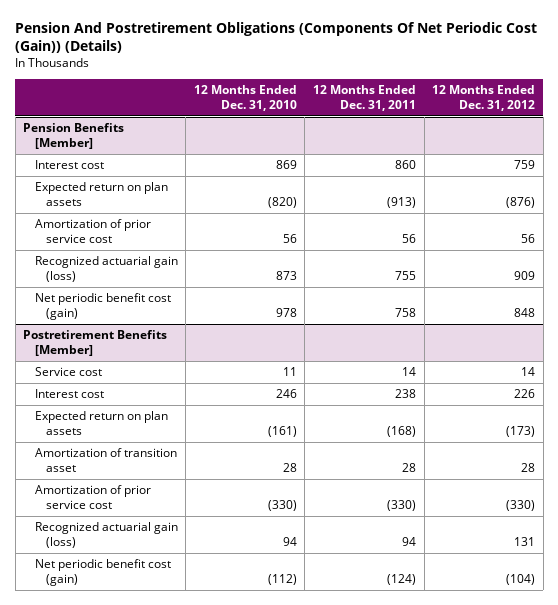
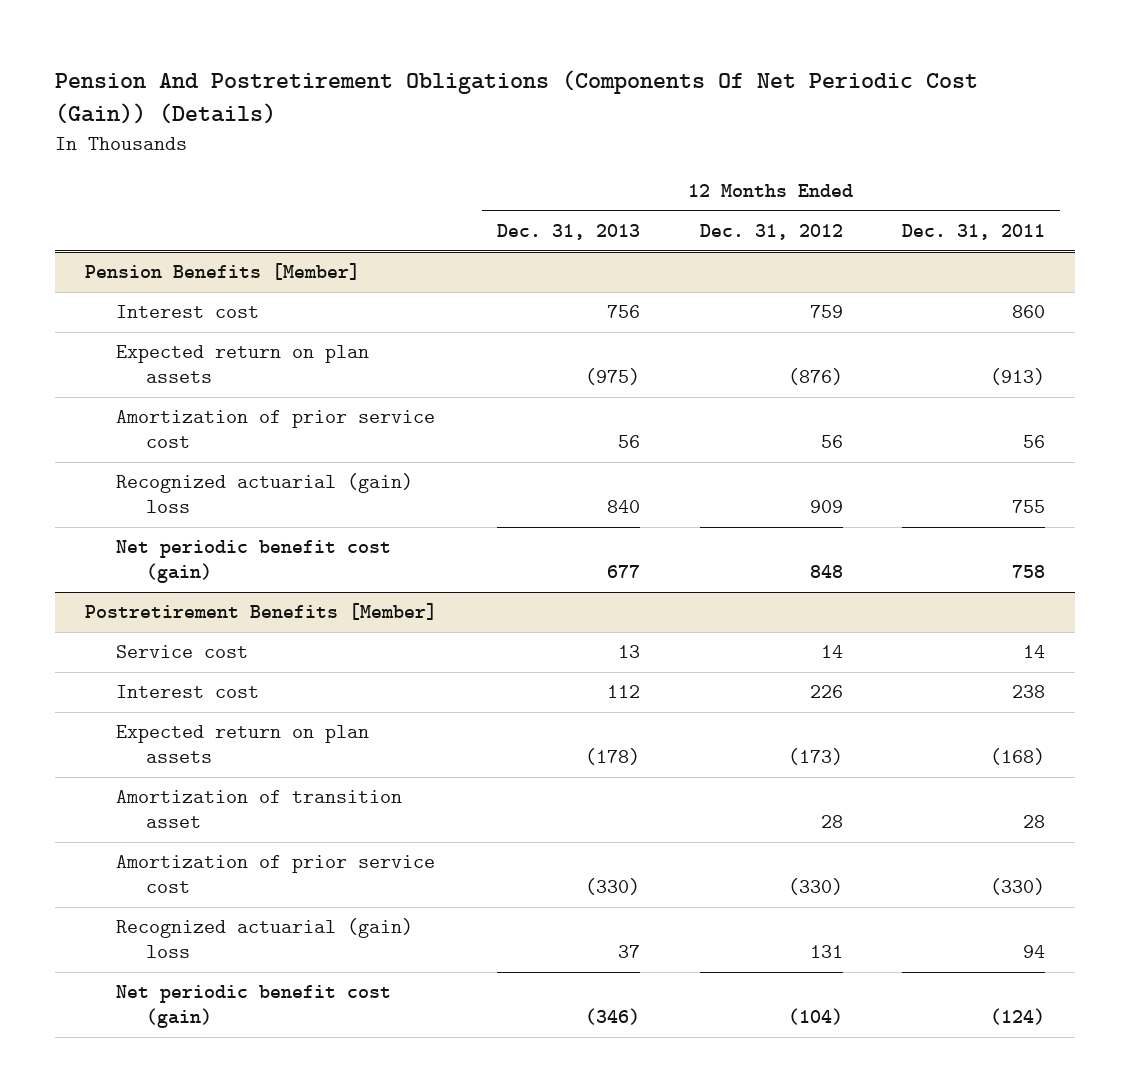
[193,85,297,111] 12 Months Ended Dec. 31, 2010 -> none
none -> [497,224,641,241] Dec. 31, 2013
[34,256,178,283] Recognized actuarial gain (loss) -> [115,473,413,514] Recognized actuarial (gain) loss
[34,522,178,549] Recognized actuarial gain (loss) -> [115,918,413,959] Recognized actuarial (gain) loss

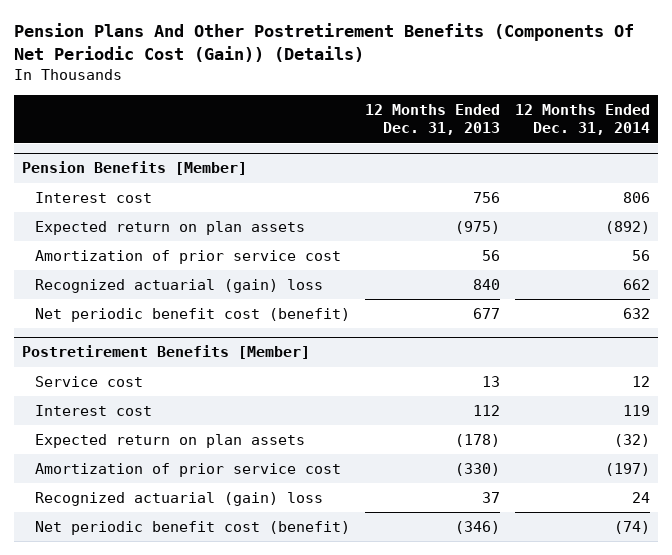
[55,70,979,125] Pension And Postretirement Obligations (Components Of Net Periodic Cost (Gain)) (Details) -> [14,23,635,63] Pension Plans And Other Postretirement Benefits (Components Of Net Periodic Cost (Gain)) (Details)
[699,224,843,241] Dec. 31, 2012 -> none
[902,224,1046,241] Dec. 31, 2011 -> none
none -> [515,103,651,136] 12 Months Ended Dec. 31, 2014
[115,540,391,584] Net periodic benefit cost (gain) -> [34,308,350,323] Net periodic benefit cost (benefit)
[115,790,402,829] Amortization of transition asset -> none
[115,985,391,1029] Net periodic benefit cost (gain) -> [34,521,350,536] Net periodic benefit cost (benefit)

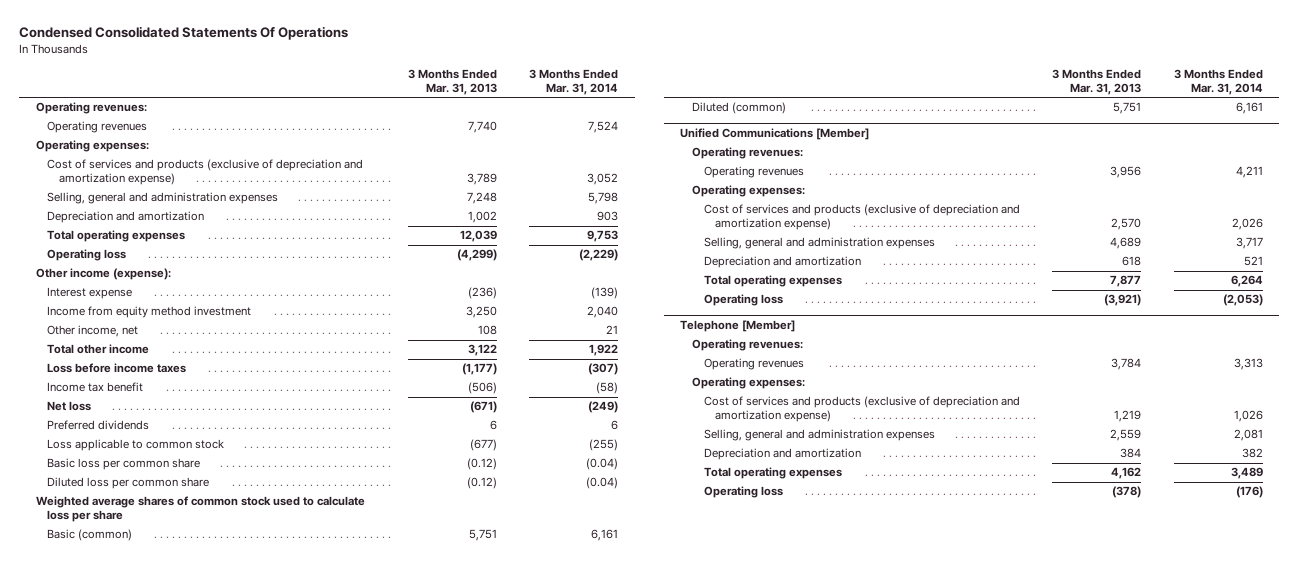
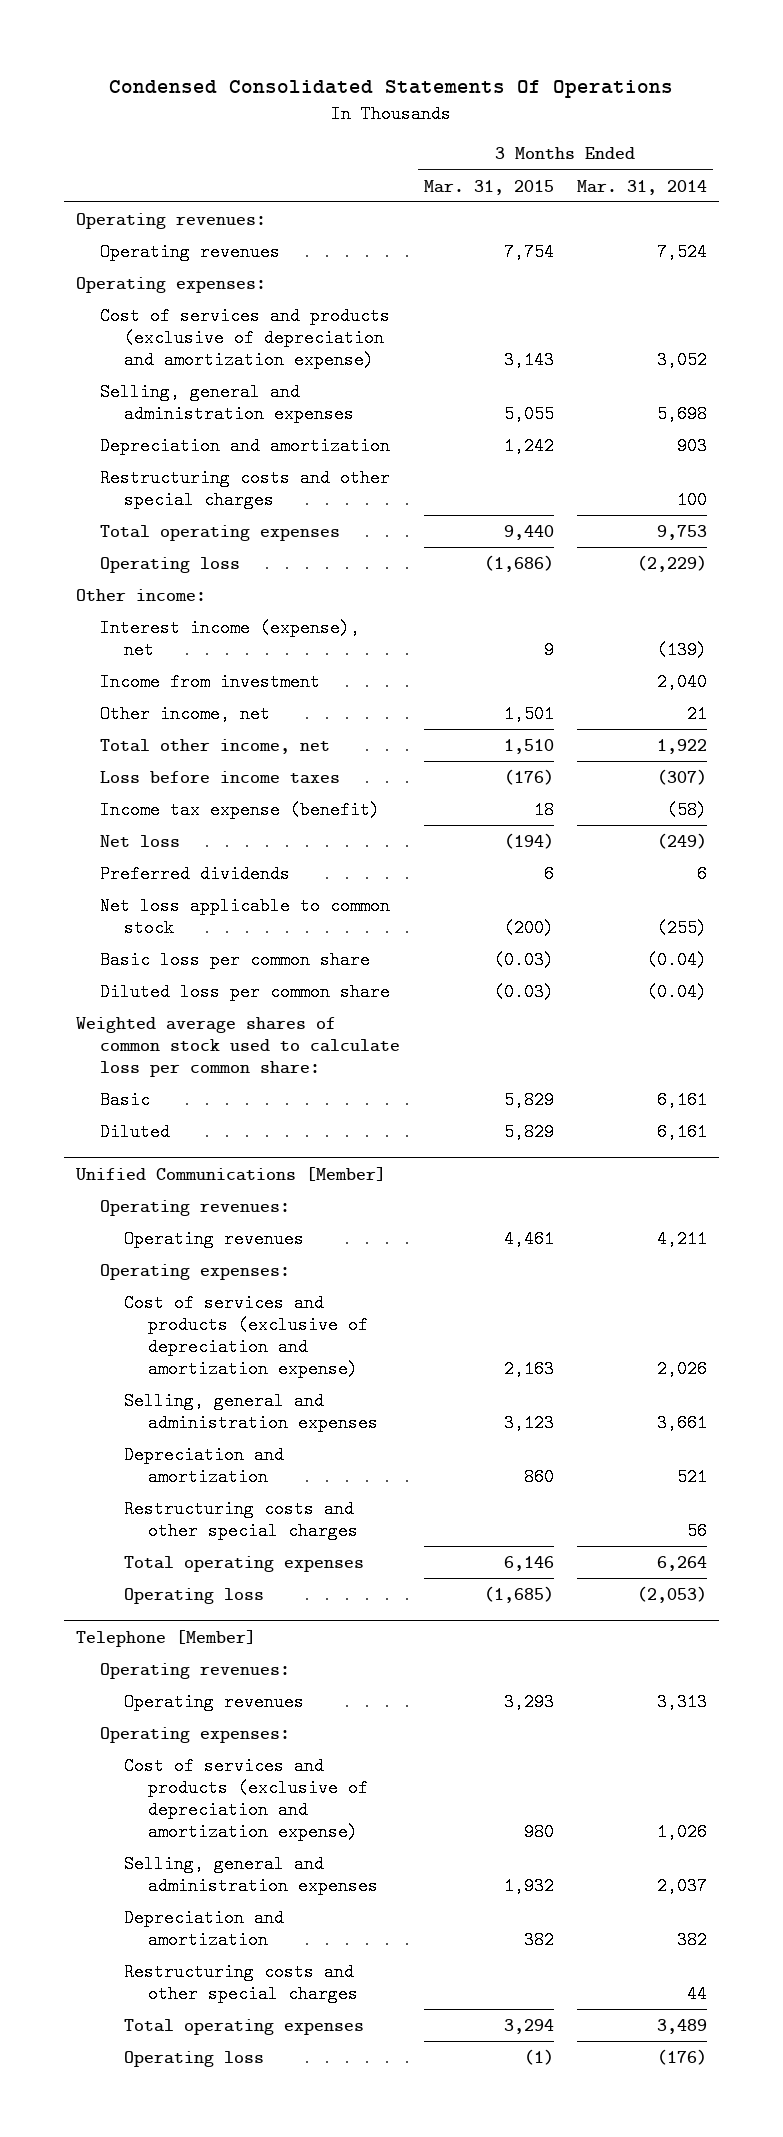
[407,69,497,96] 3 Months Ended Mar. 31, 2013 -> none
none -> [423,179,554,195] Mar. 31, 2015
[588,192,619,205] 5,798 -> [657,404,708,423] 5,698
none -> [99,468,390,509] Restructuring costs and other special charges
[35,268,171,281] Other income (expense): -> [75,588,206,601] Other income:
[47,287,133,300] Interest expense -> [99,618,360,659] Interest income (expense), net
[47,306,252,319] Income from equity method investment -> [99,672,320,691] Income from investment
[47,344,150,355] Total other income -> [99,738,330,754] Total other income, net
[47,382,144,393] Income tax benefit -> [99,800,380,819] Income tax expense (benefit)
[47,439,225,452] Loss applicable to common stock -> [99,896,390,937] Net loss applicable to common stock
[35,496,365,523] Weighted average shares of common stock used to calculate loss per share -> [75,1016,400,1077] Weighted average shares of common stock used to calculate loss per common share:
[47,529,133,542] Basic (common) -> [99,1090,150,1109] Basic
[691,102,786,115] Diluted (common) -> [99,1122,170,1141] Diluted
[1236,237,1264,250] 3,717 -> [657,1413,708,1432] 3,661
none -> [124,1499,359,1540] Restructuring costs and other special charges
[1234,429,1264,442] 2,081 -> [657,1876,708,1895] 2,037
none -> [124,1962,359,2003] Restructuring costs and other special charges

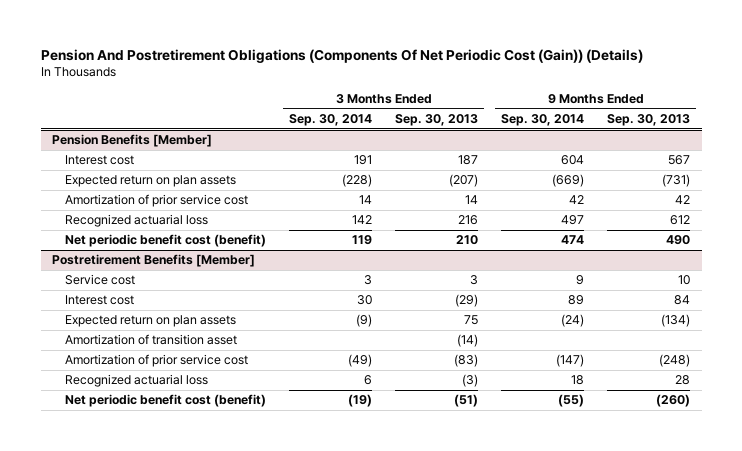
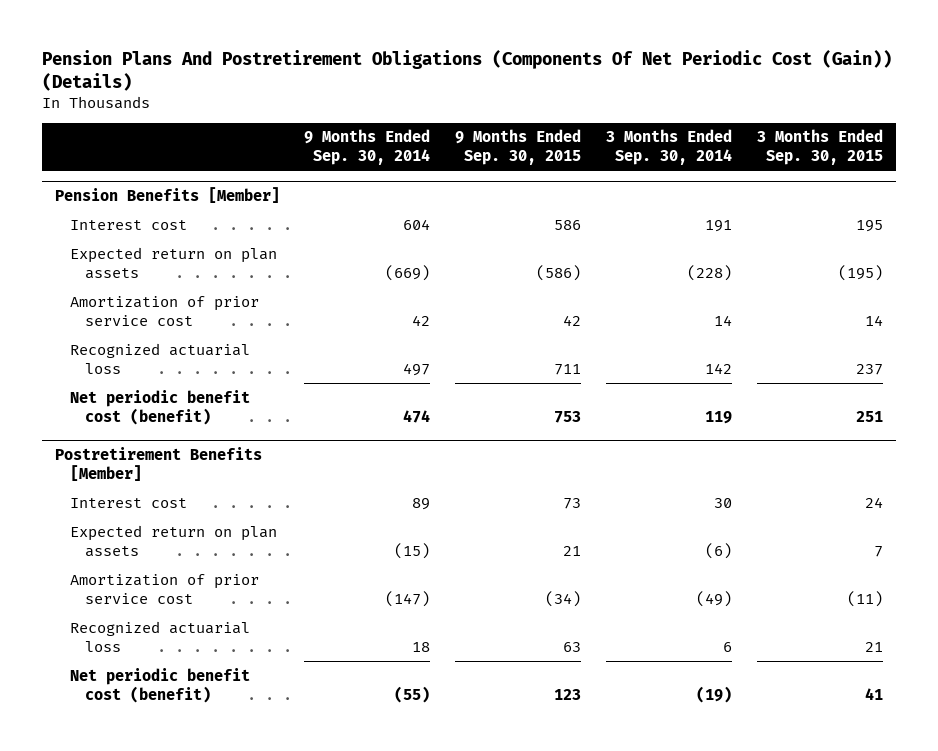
[40,48,643,63] Pension And Postretirement Obligations (Components Of Net Periodic Cost (Gain)) (Details) -> [42,50,893,92] Pension Plans And Postretirement Obligations (Components Of Net Periodic Cost (Gain)) (Details)
[395,113,479,126] Sep. 30, 2013 -> none
[607,113,691,126] Sep. 30, 2013 -> none
none -> [455,129,582,166] 9 Months Ended Sep. 30, 2015
none -> [757,129,884,166] 3 Months Ended Sep. 30, 2015
[64,274,135,286] Service cost -> none
[64,334,237,346] Amortization of transition asset -> none
[356,314,373,328] (9) -> [705,542,733,559] (6)
[561,314,585,328] (24) -> [394,542,431,559] (15)

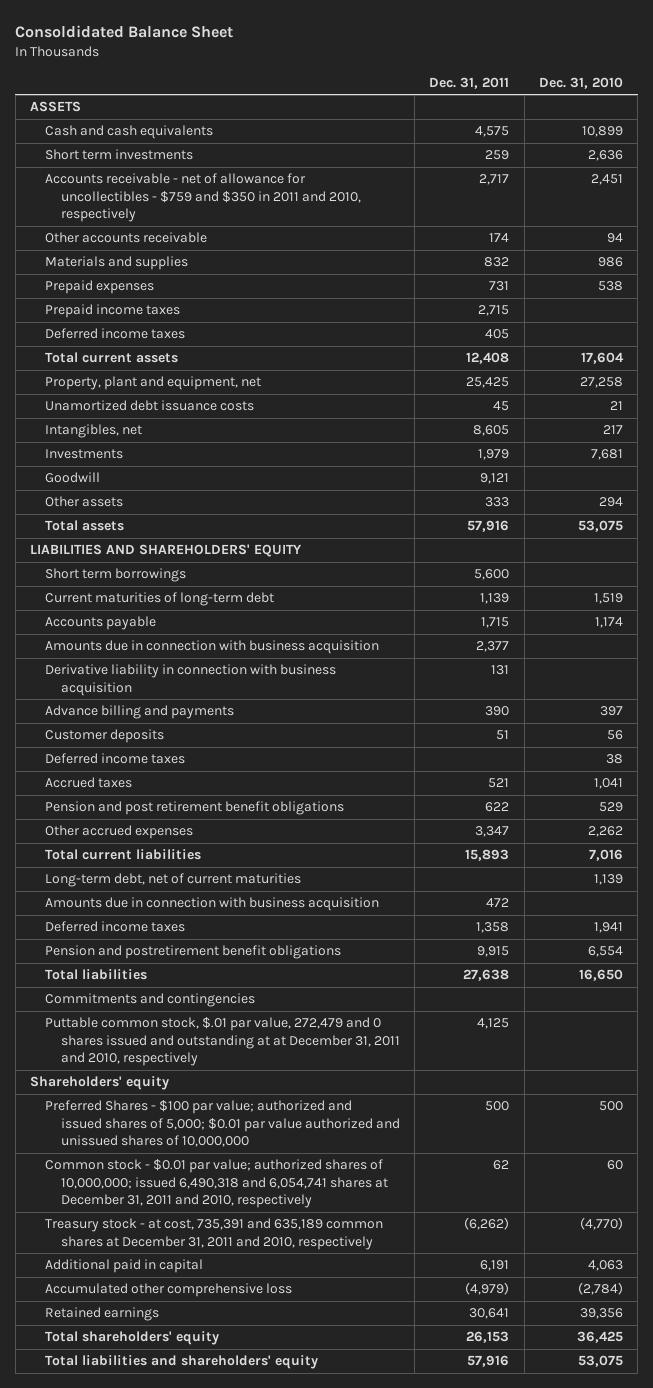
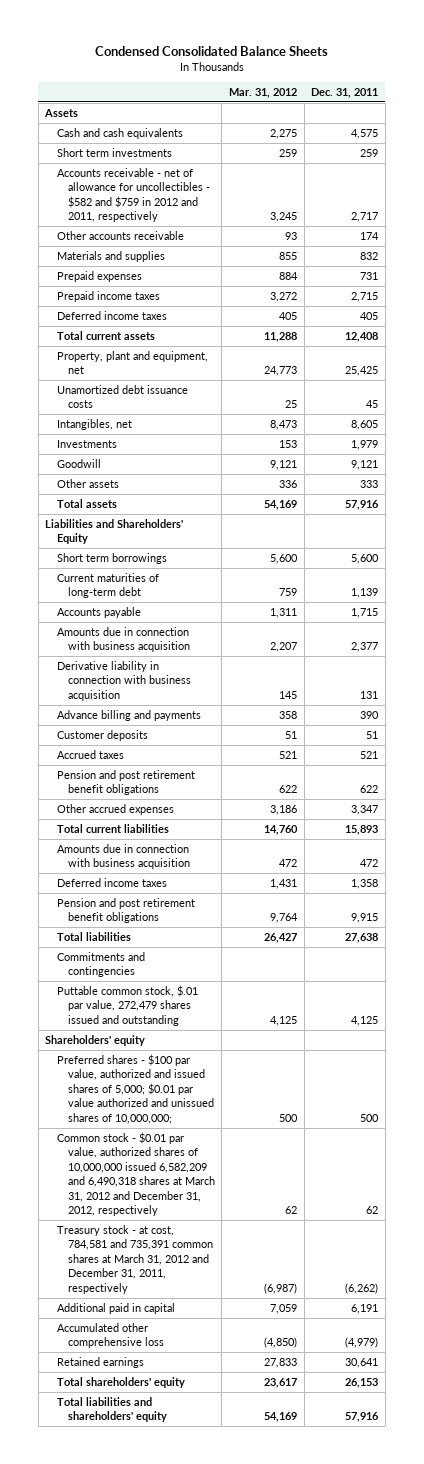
[15,25,234,39] Consoldidated Balance Sheet -> [94,45,328,56] Condensed Consolidated Balance Sheets
[539,76,624,89] Dec. 31, 2010 -> none
none -> [229,88,298,99] Mar. 31, 2012
[30,101,82,113] ASSETS -> [44,108,79,117] Assets
[45,173,361,223] Accounts receivable - net of allowance for uncollectibles - $759 and $350 in 2011 and 2010, respectively -> [56,167,210,223] Accounts receivable - net of allowance for uncollectibles - $582 and $759 in 2012 and 2011, respectively
[30,544,303,558] LIABILITIES AND SHAREHOLDERS' EQUITY -> [45,518,184,545] Liabilities and Shareholders' Equity
[45,753,186,765] Deferred income taxes -> none
[45,873,302,888] Long-term debt, net of current maturities -> none
[45,945,342,960] Pension and postretirement benefit obligations -> [56,897,195,924] Pension and post retirement benefit obligations
[45,1017,400,1067] Puttable common stock, $.01 par value, 272,479 and 0 shares issued and outstanding at at December 31, 2011 and 2010, respectively -> [56,984,198,1026] Puttable common stock, $.01 par value, 272,479 shares issued and outstanding
[45,1100,400,1148] Preferred Shares - $100 par value; authorized and issued shares of 5,000; $0.01 par value authorized and unissued shares of 10,000,000 -> [56,1053,214,1124] Preferred shares - $100 par value, authorized and issued shares of 5,000; $0.01 par value authorized and unissued shares of 10,000,000;
[45,1159,388,1209] Common stock - $0.01 par value; authorized shares of 10,000,000; issued 6,490,318 and 6,054,741 shares at December 31, 2011 and 2010, respectively -> [56,1131,215,1217] Common stock - $0.01 par value, authorized shares of 10,000,000 issued 6,582,209 and 6,490,318 shares at March 31, 2012 and December 31, 2012, respectively
[45,1218,384,1250] Treasury stock - at cost, 735,391 and 635,189 common shares at December 31, 2011 and 2010, respectively -> [56,1224,213,1294] Treasury stock - at cost, 784,581 and 735,391 common shares at March 31, 2012 and December 31, 2011, respectively

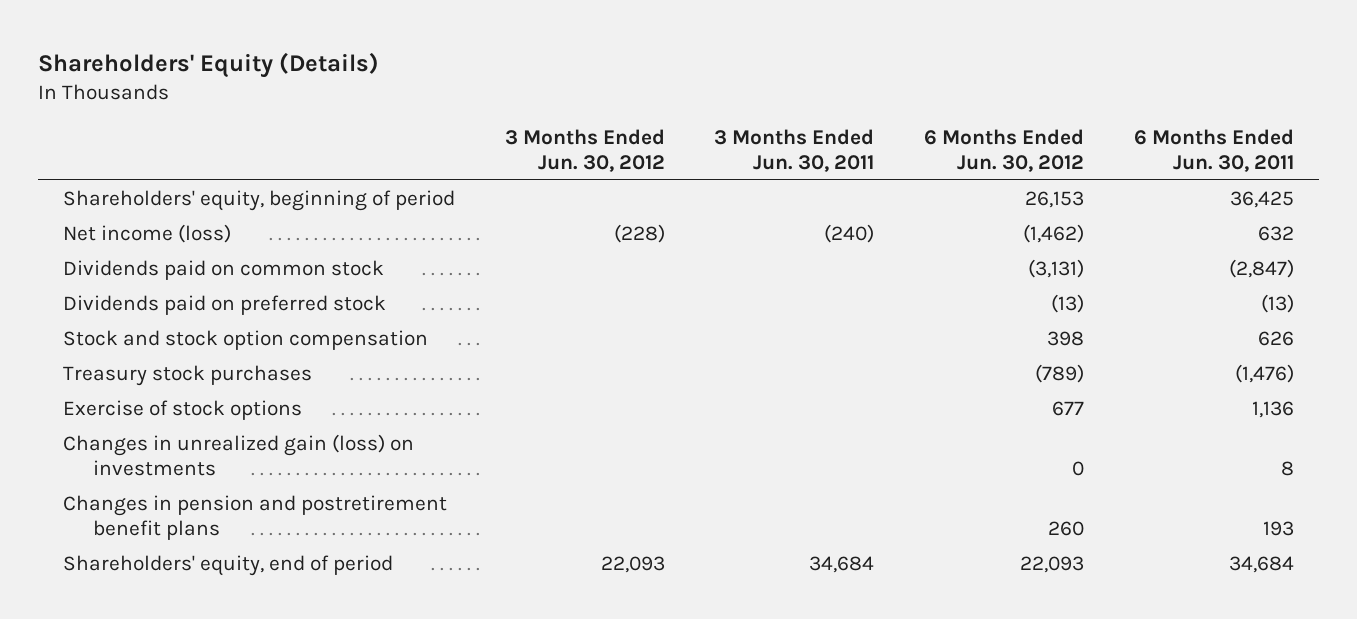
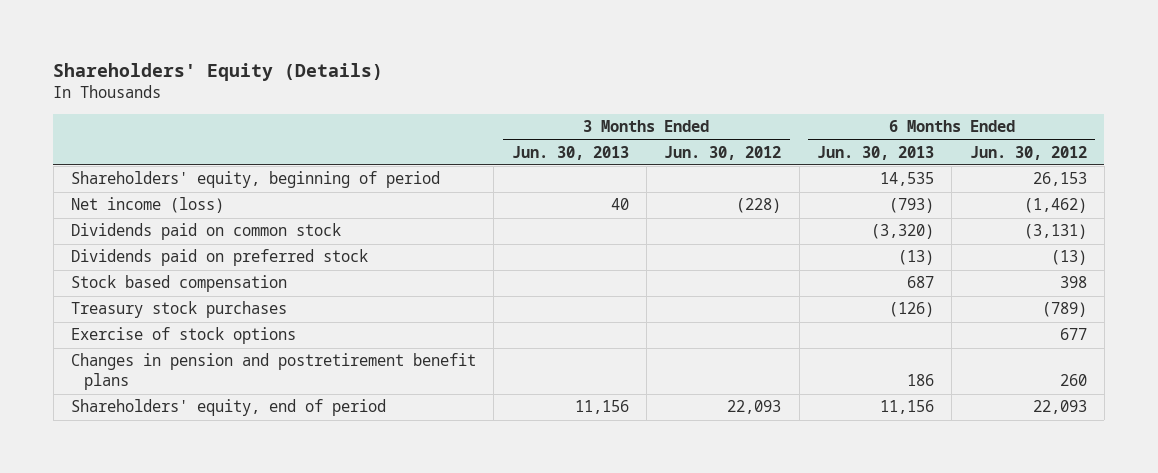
[714,128,875,172] 3 Months Ended Jun. 30, 2011 -> none
[1133,128,1294,172] 6 Months Ended Jun. 30, 2011 -> none
none -> [511,145,629,160] Jun. 30, 2013
none -> [816,145,934,160] Jun. 30, 2013
[62,330,428,351] Stock and stock option compensation -> [70,275,287,293] Stock based compensation
[62,434,414,477] Changes in unrealized gain (loss) on investments -> none

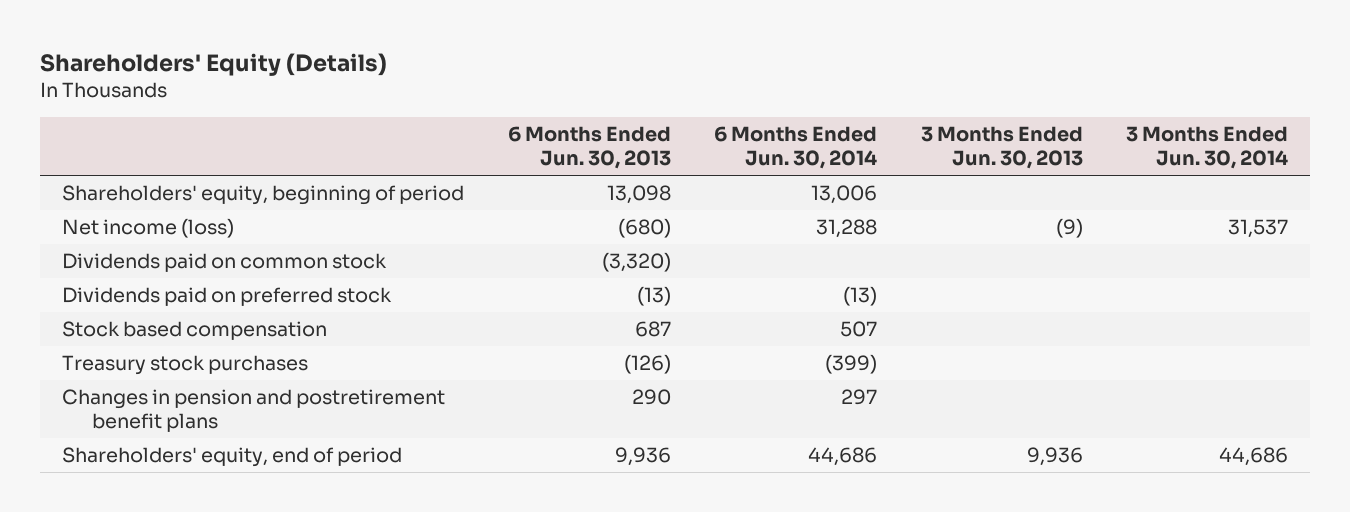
[664,145,782,160] Jun. 30, 2012 -> none
[969,145,1087,160] Jun. 30, 2012 -> none
none -> [714,126,878,170] 6 Months Ended Jun. 30, 2014
none -> [1126,126,1289,170] 3 Months Ended Jun. 30, 2014
[879,172,934,187] 14,535 -> [606,185,671,205] 13,098
[610,198,629,211] 40 -> [1055,218,1083,239] (9)
[888,198,934,214] (793) -> [617,218,671,239] (680)
[70,327,296,345] Exercise of stock options -> none
[906,374,934,387] 186 -> [631,389,671,406] 290
[574,400,629,415] 11,156 -> [1026,447,1083,467] 9,936
[879,400,934,415] 11,156 -> [614,447,671,467] 9,936

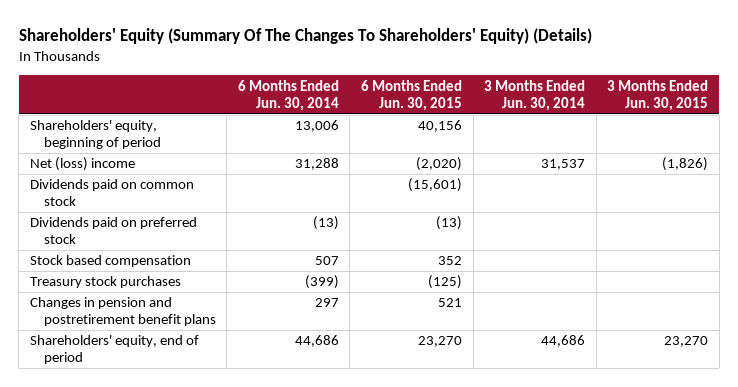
[40,52,388,76] Shareholders' Equity (Details) -> [18,28,592,45] Shareholders' Equity (Summary Of The Changes To Shareholders' Equity) (Details)
[507,126,671,170] 6 Months Ended Jun. 30, 2013 -> none
[920,126,1083,170] 3 Months Ended Jun. 30, 2013 -> none
none -> [361,79,463,111] 6 Months Ended Jun. 30, 2015
none -> [607,79,709,111] 3 Months Ended Jun. 30, 2015
[62,218,235,239] Net income (loss) -> [29,157,135,172] Net (loss) income

